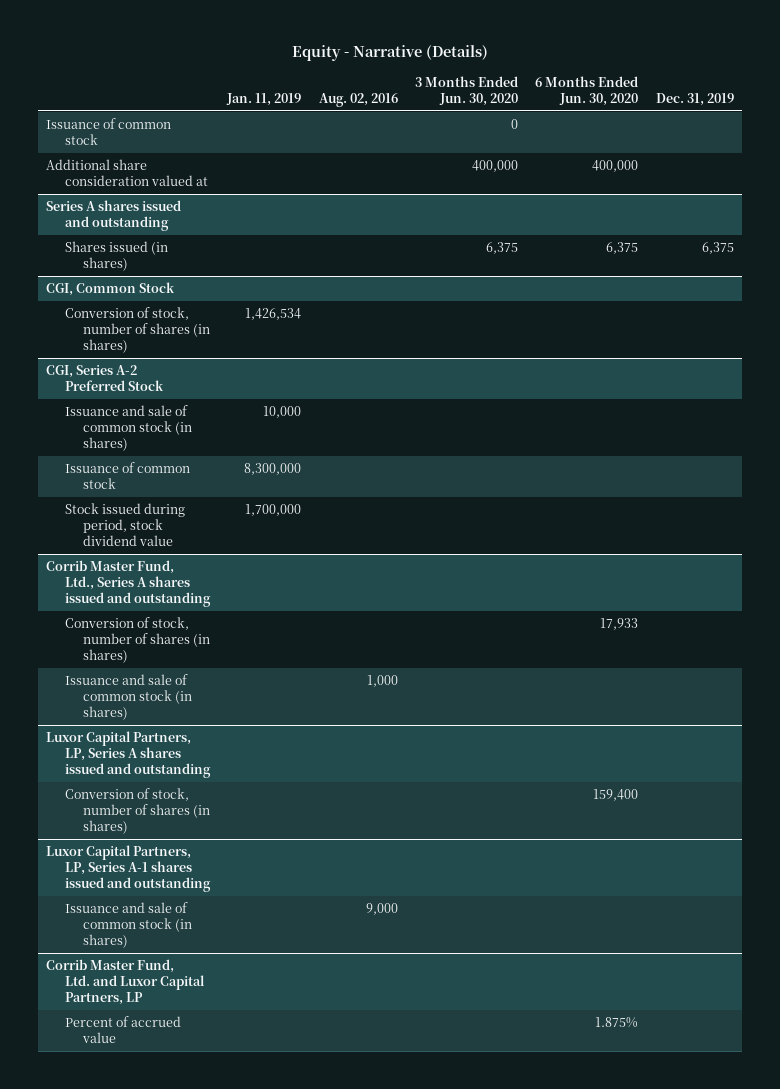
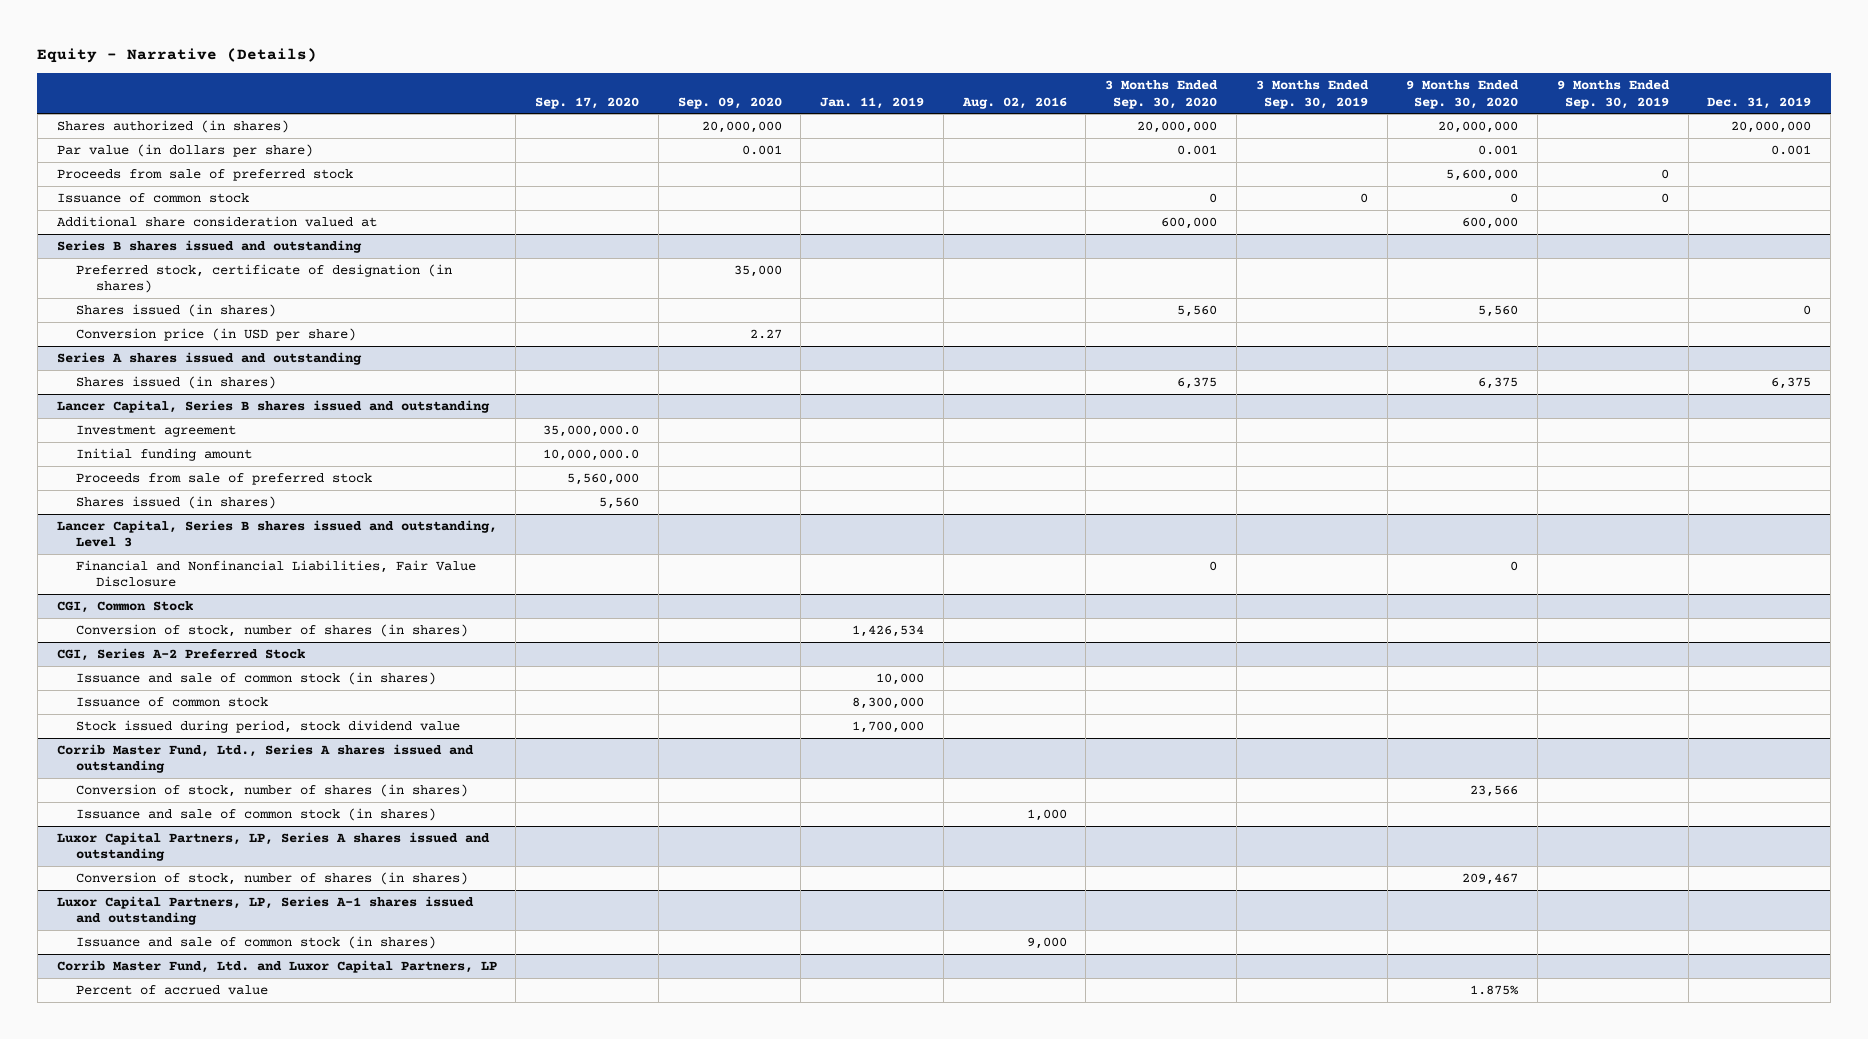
[414,75,518,106] 3 Months Ended Jun. 30, 2020 -> none
[535,75,639,106] 6 Months Ended Jun. 30, 2020 -> none
none -> [535,96,640,109] Sep. 17, 2020
none -> [677,96,782,109] Sep. 09, 2020
none -> [1105,80,1219,109] 3 Months Ended Sep. 30, 2020
none -> [1255,80,1369,109] 3 Months Ended Sep. 30, 2019
none -> [1406,80,1520,109] 9 Months Ended Sep. 30, 2020
none -> [1556,80,1670,109] 9 Months Ended Sep. 30, 2019
none -> [56,119,289,133] Shares authorized (in shares)
none -> [56,143,313,157] Par value (in dollars per share)
none -> [56,168,353,181] Proceeds from sale of preferred stock
none -> [56,239,362,253] Series B shares issued and outstanding
none -> [76,263,453,294] Preferred stock, certificate of designation (in shares)
none -> [76,303,277,317] Shares issued (in shares)
none -> [76,327,357,341] Conversion price (in USD per share)
none -> [56,399,490,413] Lancer Capital, Series B shares issued and outstanding
none -> [76,424,237,437] Investment agreement
none -> [76,447,253,461] Initial funding amount
none -> [76,472,373,485] Proceeds from sale of preferred stock
none -> [76,495,277,509] Shares issued (in shares)
none -> [56,519,497,548] Lancer Capital, Series B shares issued and outstanding, Level 3
none -> [76,559,477,588] Financial and Nonfinancial Liabilities, Fair Value Disclosure

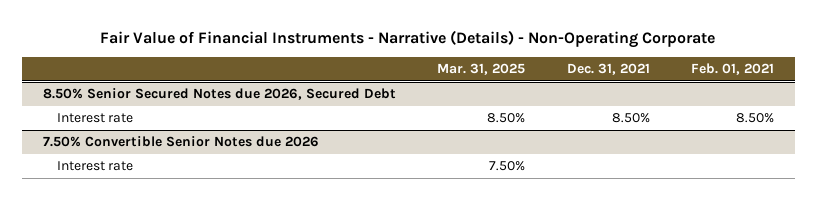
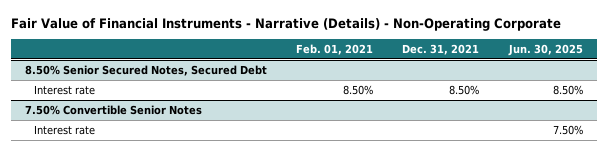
[437,63,526,76] Mar. 31, 2025 -> none
none -> [507,44,583,57] Jun. 30, 2025
[42,88,396,101] 8.50% Senior Secured Notes due 2026, Secured Debt -> [25,64,268,76] 8.50% Senior Secured Notes, Secured Debt
[42,136,319,148] 7.50% Convertible Senior Notes due 2026 -> [25,104,203,115] 7.50% Convertible Senior Notes

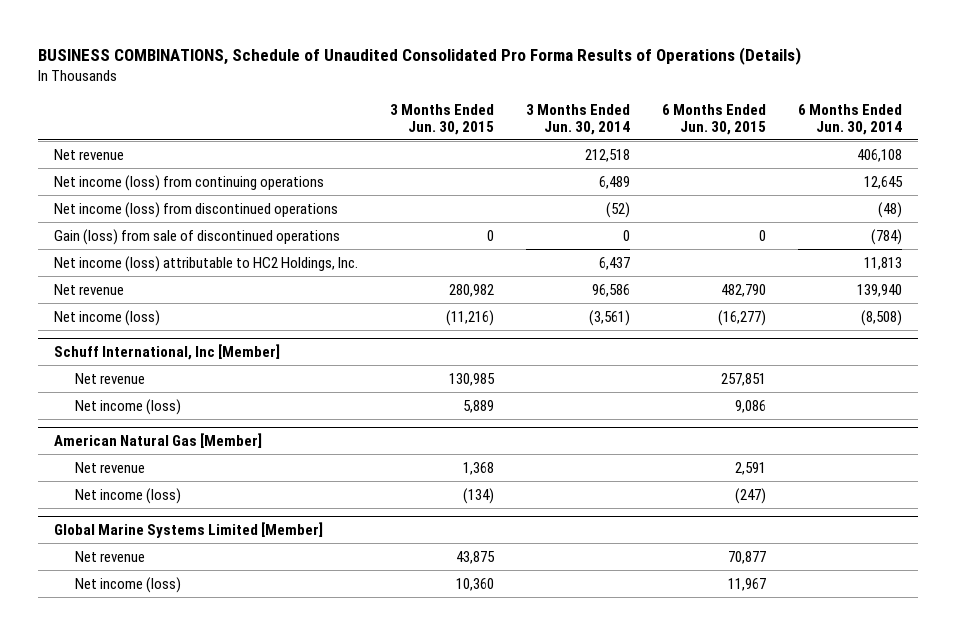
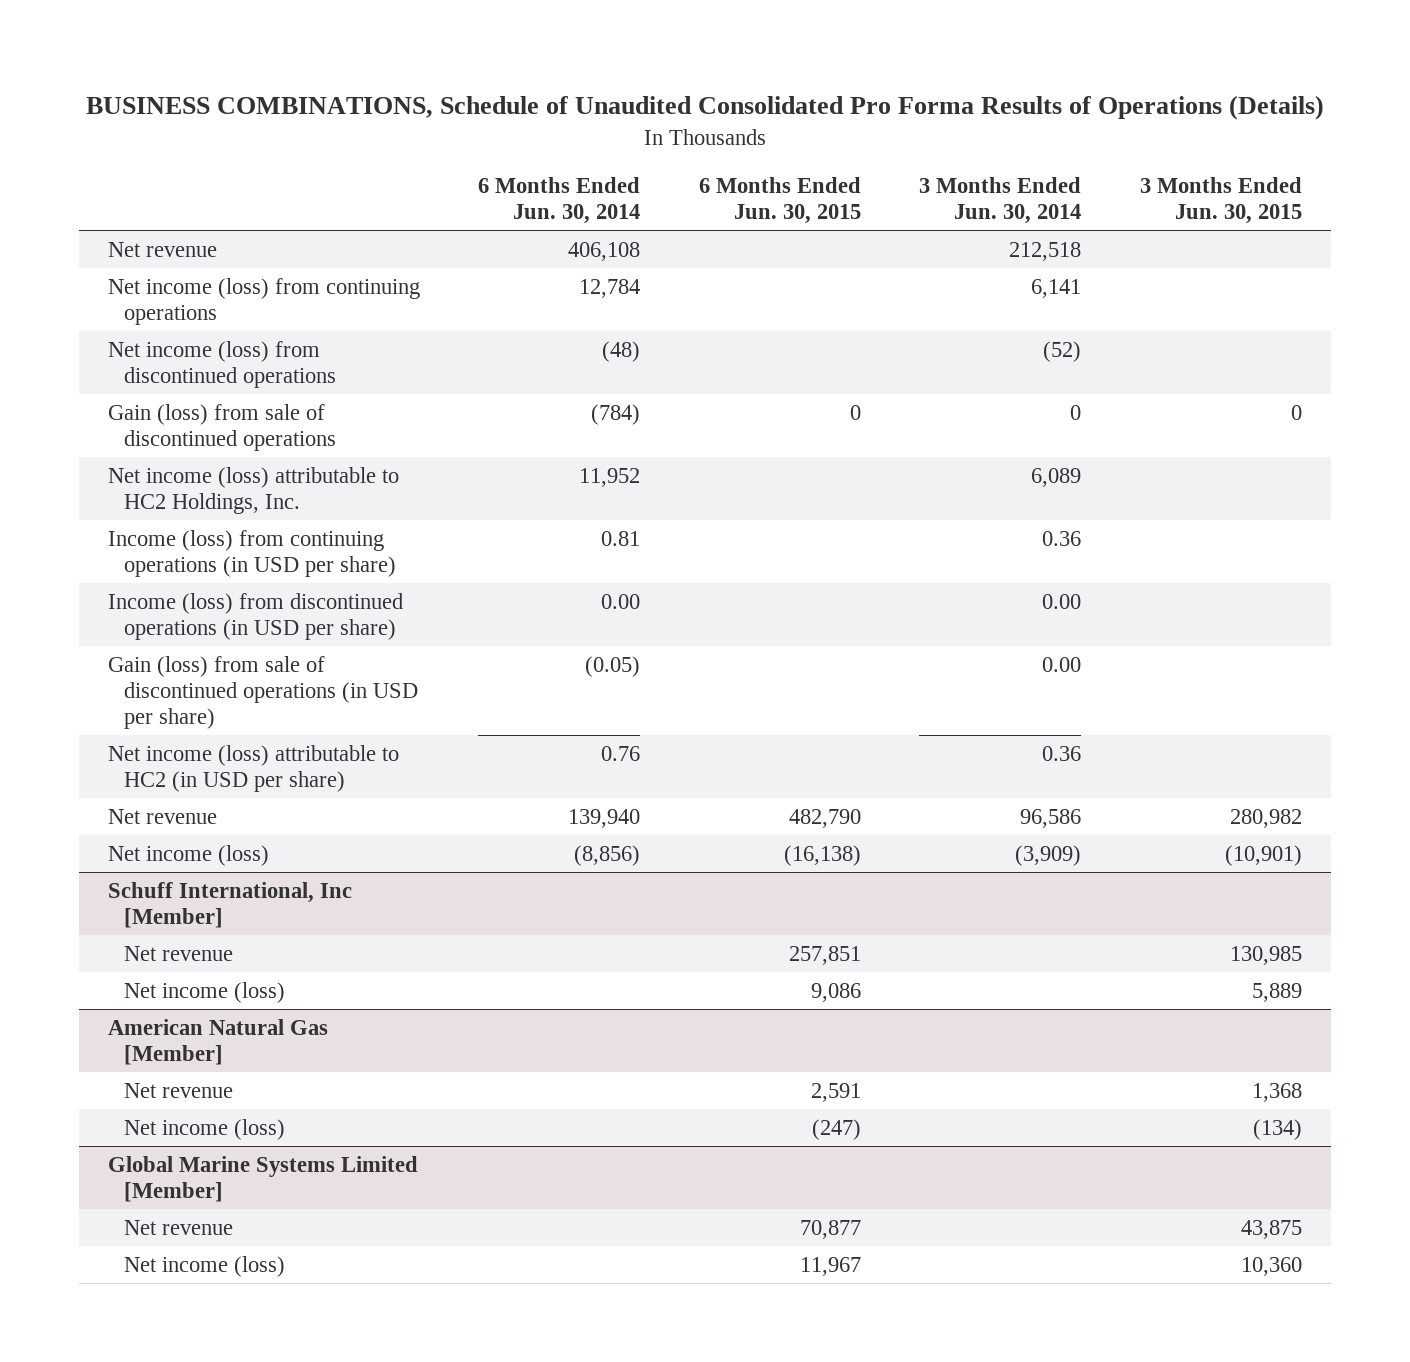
[598,175,630,189] 6,489 -> [1031,278,1082,298] 6,141
[864,175,904,189] 12,645 -> [579,278,641,298] 12,784
[598,256,630,270] 6,437 -> [1031,467,1082,487] 6,089
[864,256,903,270] 11,813 -> [579,467,641,487] 11,952
none -> [107,529,397,578] Income (loss) from continuing operations (in USD per share)
none -> [107,592,403,641] Income (loss) from discontinued operations (in USD per share)
none -> [107,655,419,730] Gain (loss) from sale of discontinued operations (in USD per share)
none -> [107,744,399,793] Net income (loss) attributable to HC2 (in USD per share)
[445,309,494,326] (11,216) -> [1224,844,1302,866] (10,901)
[588,309,630,326] (3,561) -> [1015,844,1082,866] (3,909)
[718,309,767,326] (16,277) -> [783,844,861,866] (16,138)
[861,309,903,326] (8,508) -> [574,844,641,866] (8,856)

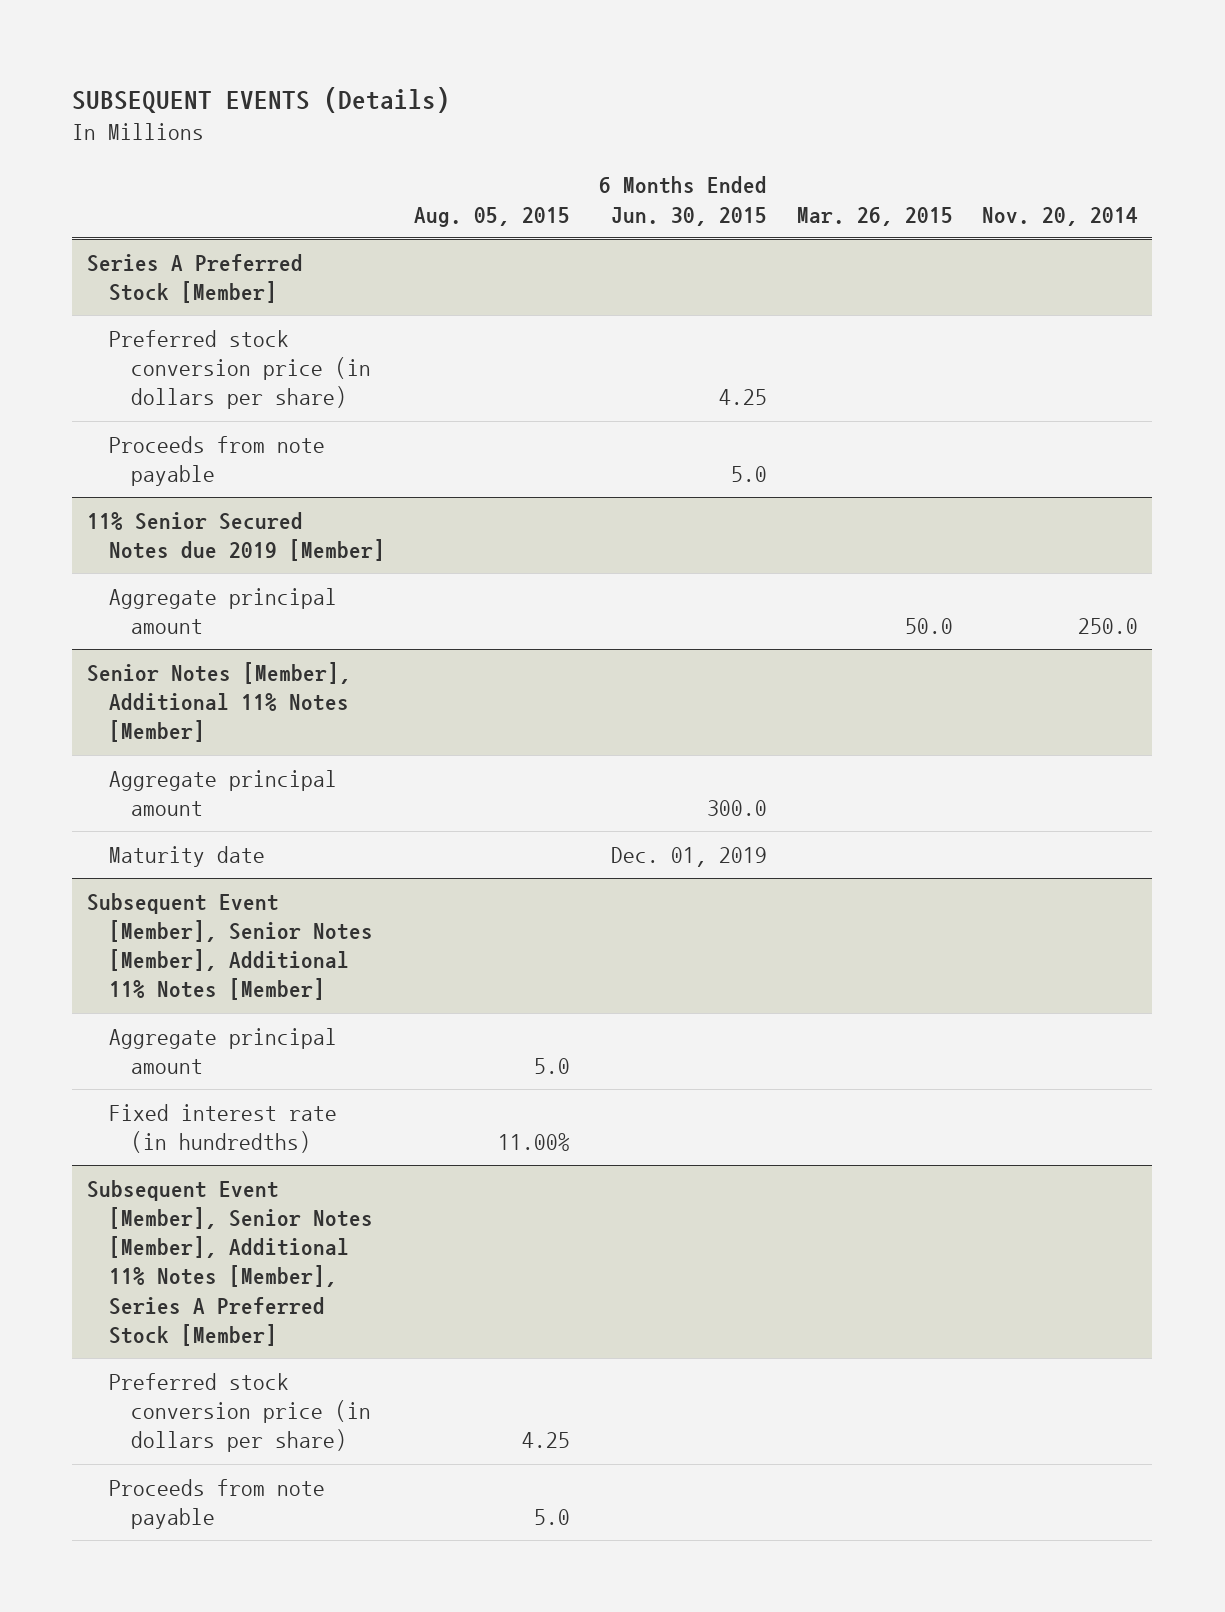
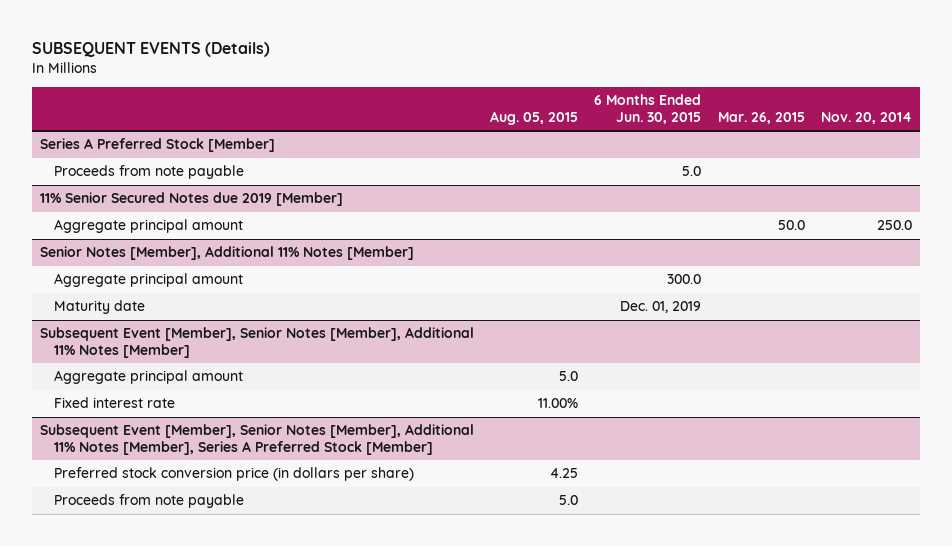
[109,329,372,410] Preferred stock conversion price (in dollars per share) -> none
[109,1103,338,1154] Fixed interest rate (in hundredths) -> [54,397,176,409] Fixed interest rate

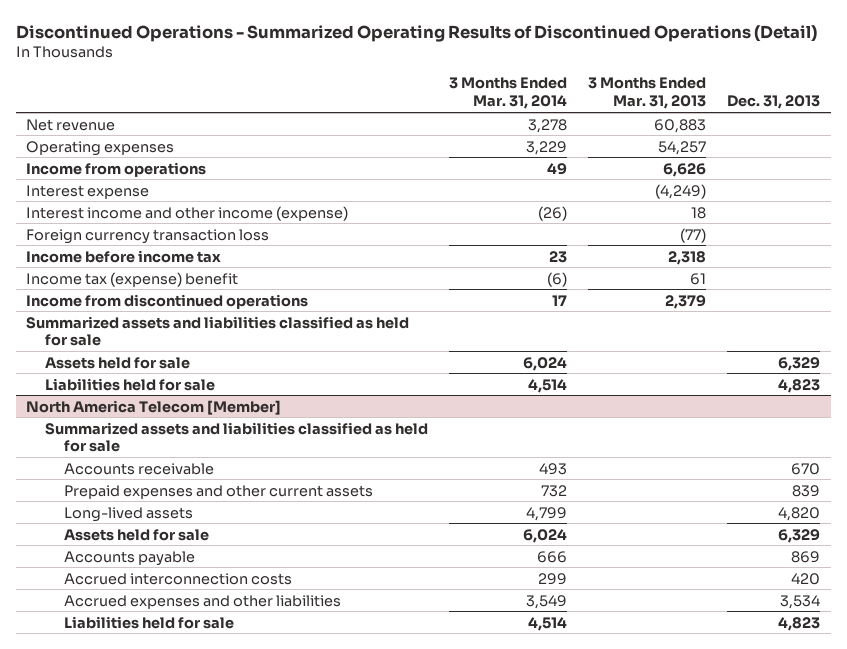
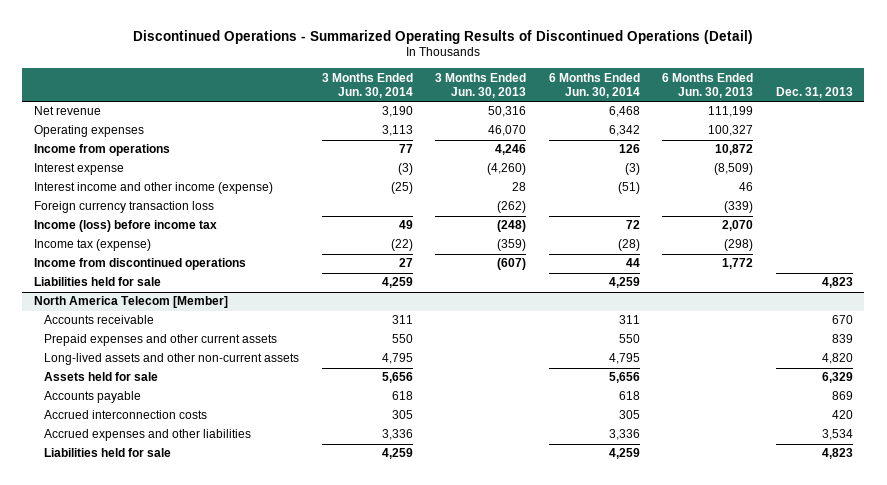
[449,77,568,110] 3 Months Ended Mar. 31, 2014 -> none
[588,77,707,110] 3 Months Ended Mar. 31, 2013 -> none
none -> [321,72,413,99] 3 Months Ended Jun. 30, 2014
none -> [435,72,527,99] 3 Months Ended Jun. 30, 2013
none -> [548,72,640,99] 6 Months Ended Jun. 30, 2014
none -> [662,72,754,99] 6 Months Ended Jun. 30, 2013
[26,249,222,263] Income before income tax -> [33,220,217,233] Income (loss) before income tax
[26,271,239,287] Income tax (expense) benefit -> [33,239,151,252] Income tax (expense)
[26,315,410,347] Summarized assets and liabilities classified as held for sale -> none
[45,356,191,369] Assets held for sale -> none
[45,421,429,453] Summarized assets and liabilities classified as held for sale -> none
[64,506,194,522] Long-lived assets -> [44,353,300,366] Long-lived assets and other non-current assets

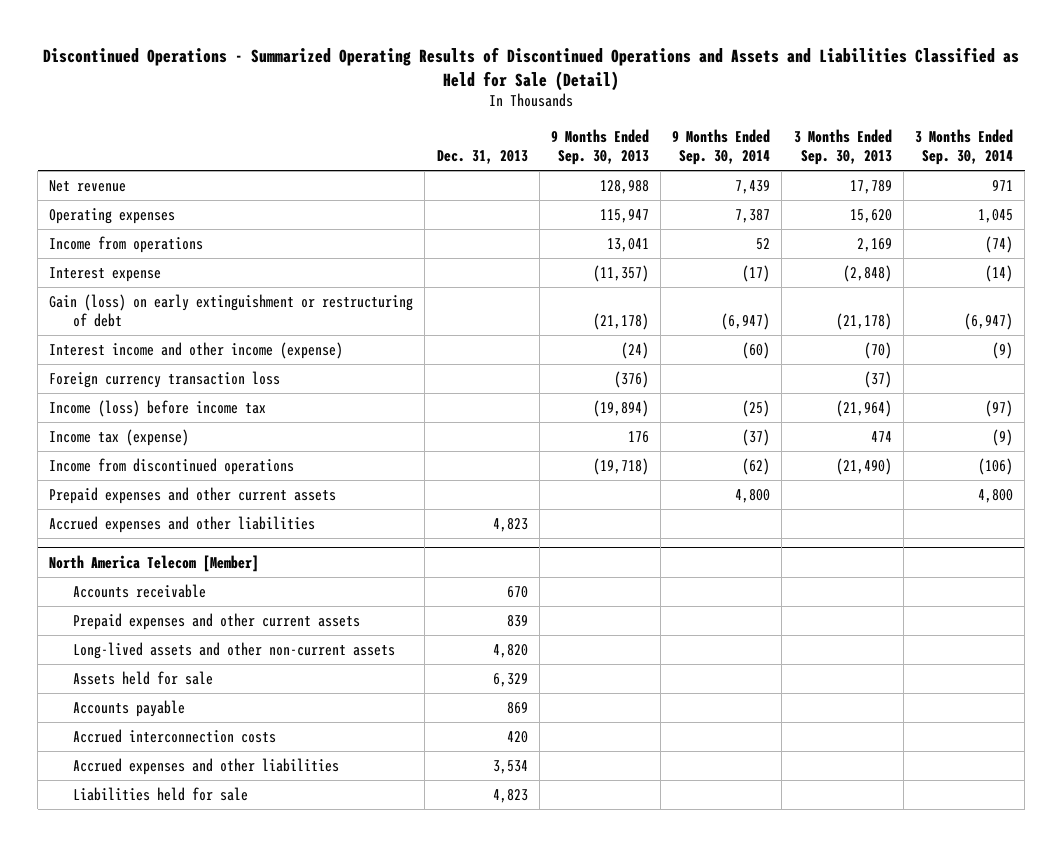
[133,29,754,44] Discontinued Operations - Summarized Operating Results of Discontinued Operations (Detail) -> [43,46,1020,91] Discontinued Operations - Summarized Operating Results of Discontinued Operations and Assets and Liabilities Classified as Held for Sale (Detail)
[321,72,413,99] 3 Months Ended Jun. 30, 2014 -> none
[435,72,527,99] 3 Months Ended Jun. 30, 2013 -> none
[548,72,640,99] 6 Months Ended Jun. 30, 2014 -> none
[662,72,754,99] 6 Months Ended Jun. 30, 2013 -> none
none -> [550,128,649,166] 9 Months Ended Sep. 30, 2013
none -> [672,128,771,166] 9 Months Ended Sep. 30, 2014
none -> [793,128,892,166] 3 Months Ended Sep. 30, 2013
none -> [914,128,1013,166] 3 Months Ended Sep. 30, 2014
none -> [49,293,414,328] Gain (loss) on early extinguishment or restructuring of debt
none -> [49,486,337,504] Prepaid expenses and other current assets
[33,277,161,287] Liabilities held for sale -> [49,515,316,533] Accrued expenses and other liabilities

